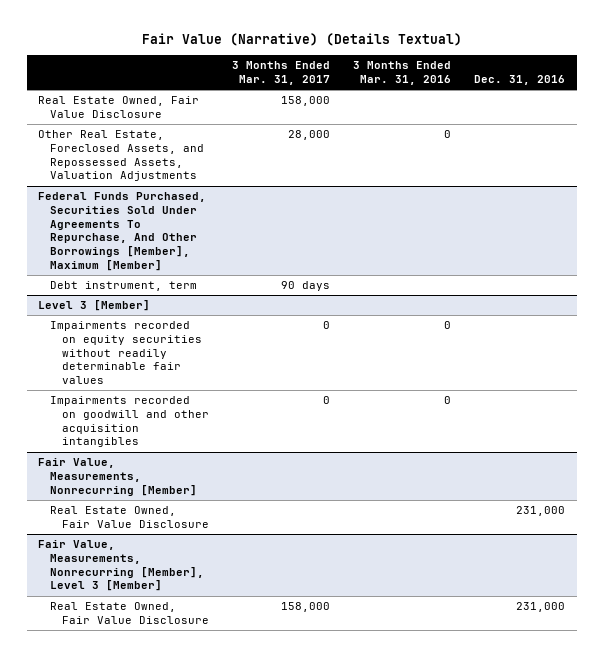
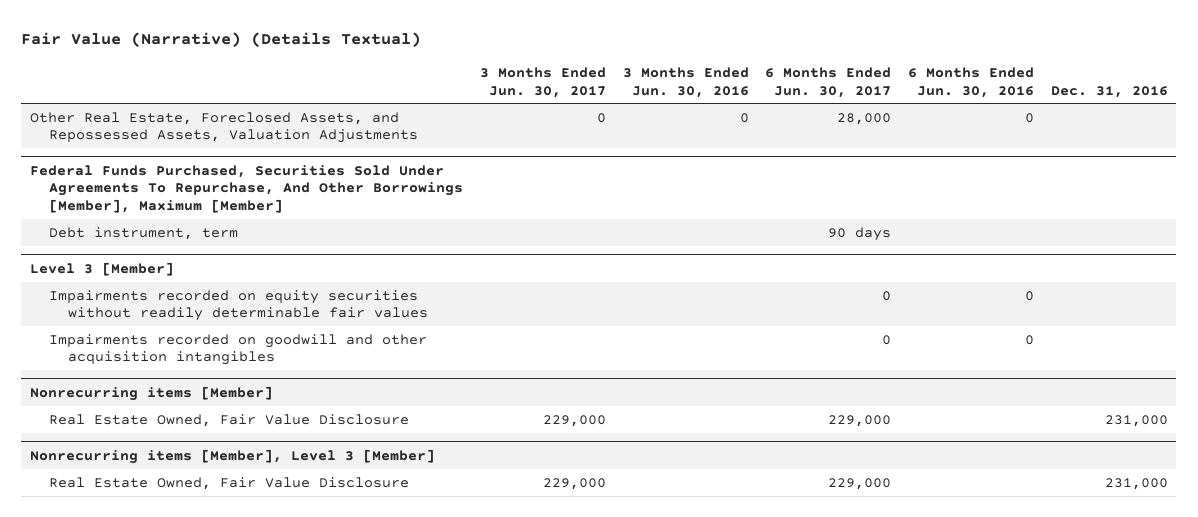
[232,61,331,85] 3 Months Ended Mar. 31, 2017 -> none
[353,61,452,85] 3 Months Ended Mar. 31, 2016 -> none
none -> [479,66,606,98] 3 Months Ended Jun. 30, 2017
none -> [622,66,749,98] 3 Months Ended Jun. 30, 2016
none -> [765,66,892,98] 6 Months Ended Jun. 30, 2017
none -> [908,66,1035,98] 6 Months Ended Jun. 30, 2016
[38,96,200,118] Real Estate Owned, Fair Value Disclosure -> none
[38,458,198,496] Fair Value, Measurements, Nonrecurring [Member] -> [29,385,273,401] Nonrecurring items [Member]
[38,540,205,592] Fair Value, Measurements, Nonrecurring [Member], Level 3 [Member] -> [29,448,435,464] Nonrecurring items [Member], Level 3 [Member]

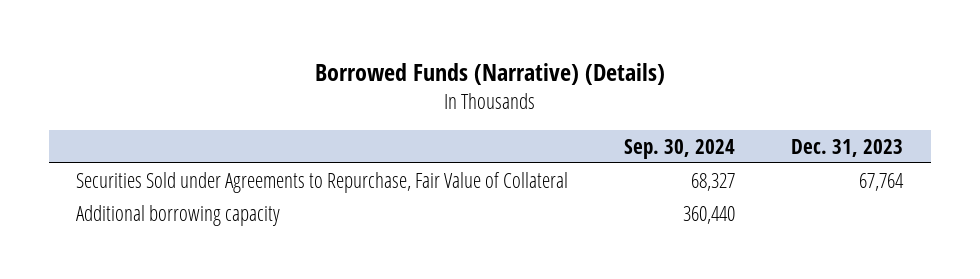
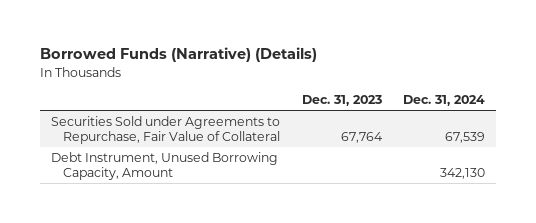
[624,138,736,159] Sep. 30, 2024 -> none
none -> [403,95,486,107] Dec. 31, 2024
[76,204,281,226] Additional borrowing capacity -> [50,151,278,180] Debt Instrument, Unused Borrowing Capacity, Amount

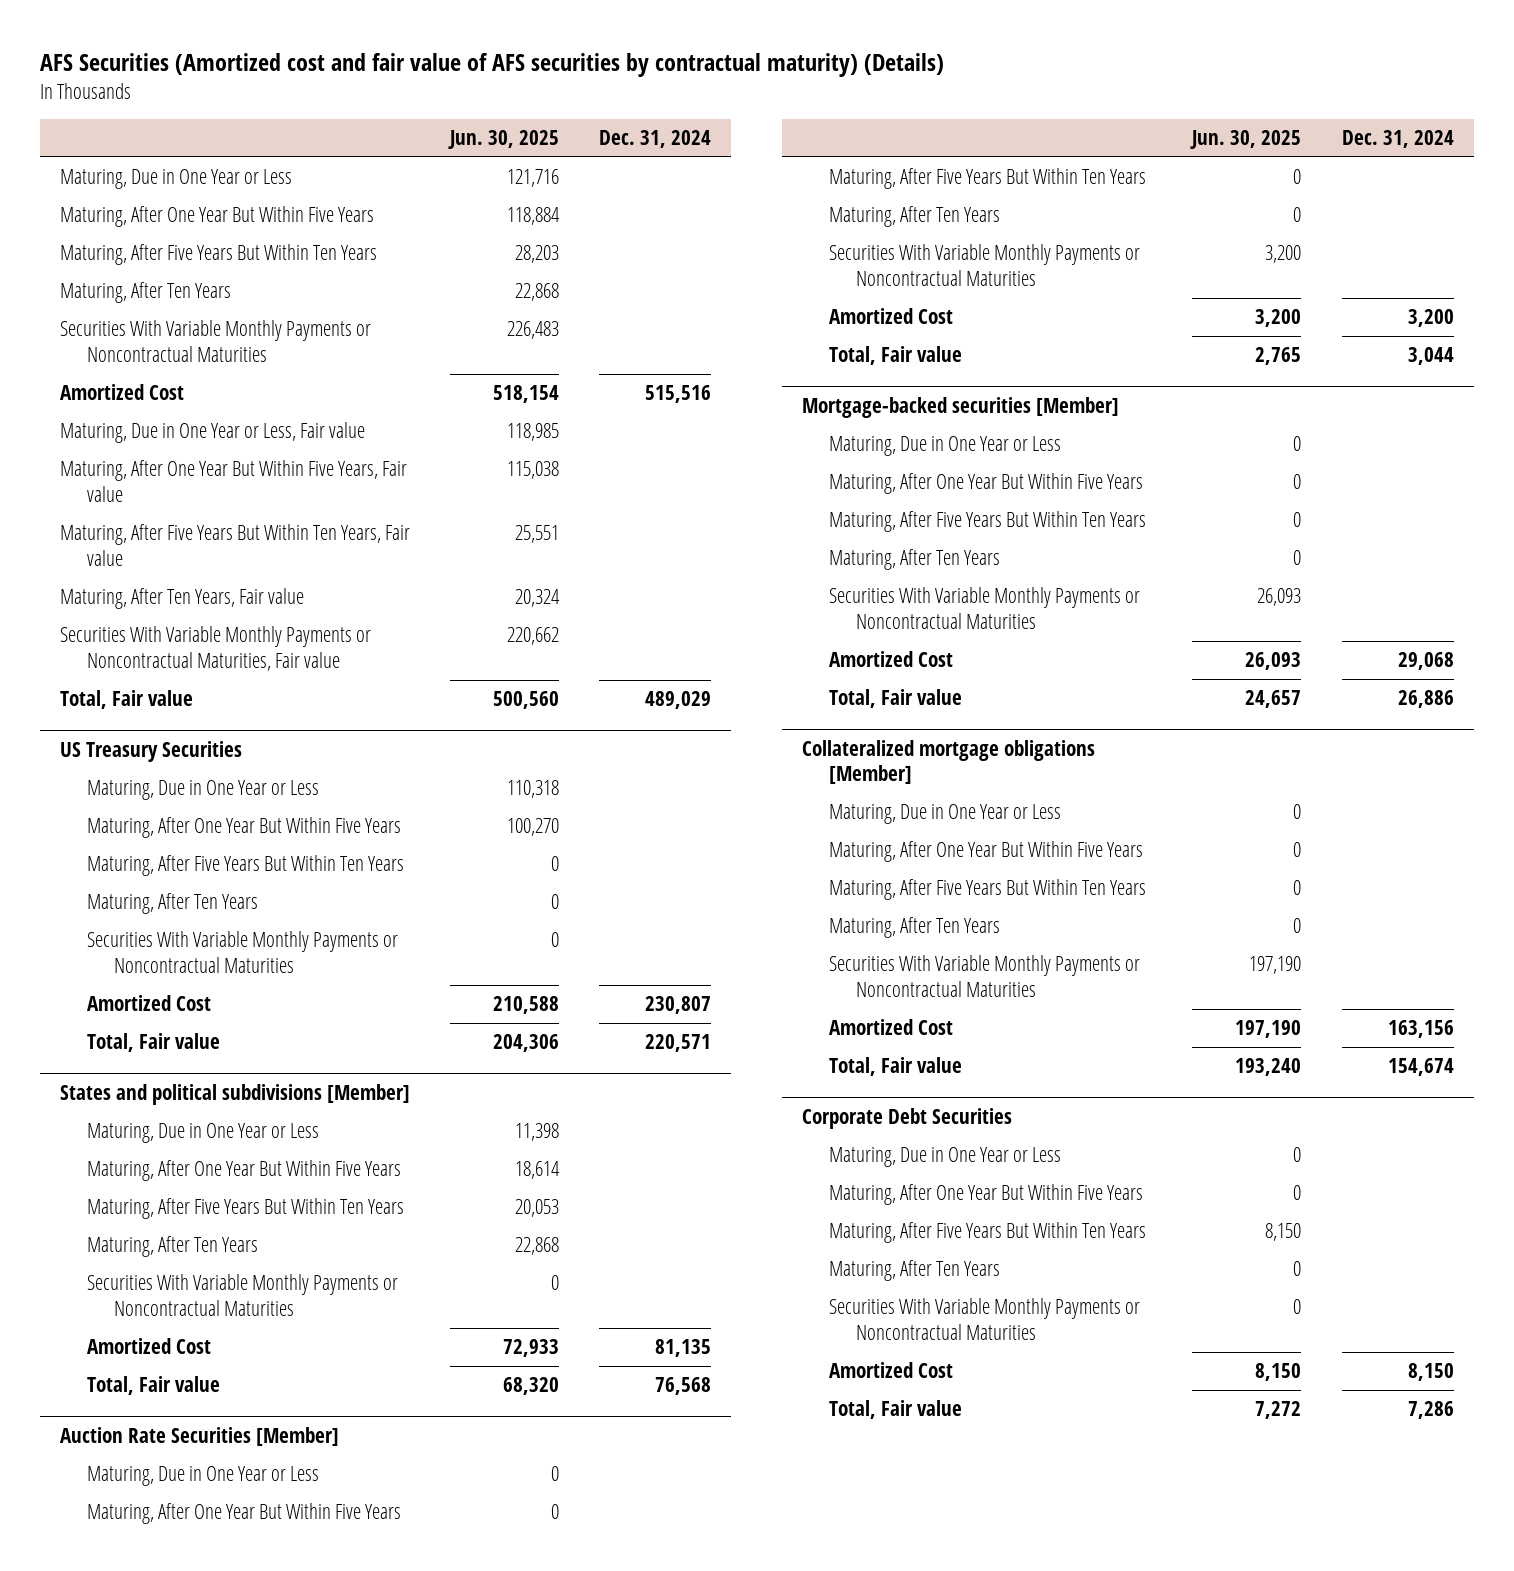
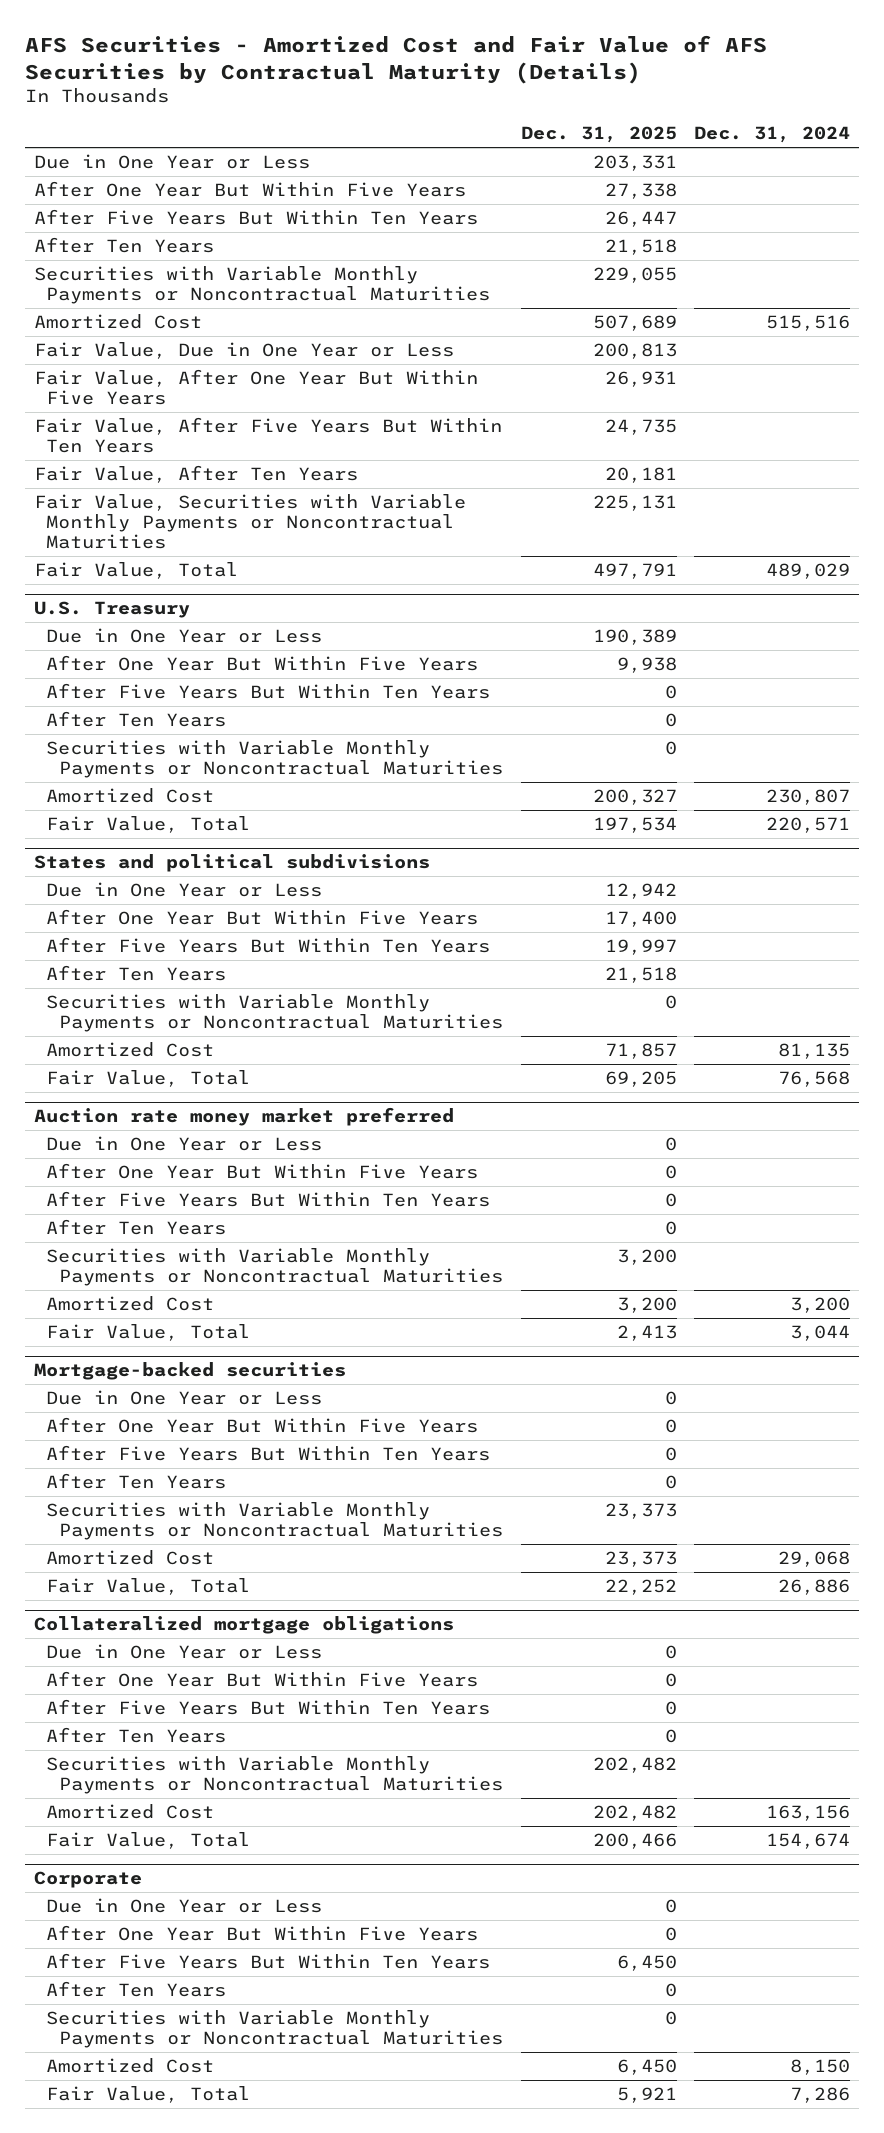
[39,53,944,78] AFS Securities (Amortized cost and fair value of AFS securities by contractual maturity) (Details) -> [24,34,767,84] AFS Securities - Amortized Cost and Fair Value of AFS Securities by Contractual Maturity (Details)
[448,130,560,150] Jun. 30, 2025 -> none
none -> [520,126,677,144] Dec. 31, 2025
[59,169,292,190] Maturing, Due in One Year or Less -> [33,154,310,170] Due in One Year or Less
[59,206,374,228] Maturing, After One Year But Within Five Years -> [33,181,466,198] After One Year But Within Five Years
[59,244,377,266] Maturing, After Five Years But Within Ten Years -> [33,209,478,226] After Five Years But Within Ten Years
[59,282,231,304] Maturing, After Ten Years -> [33,237,214,254] After Ten Years
[59,320,371,362] Securities With Variable Monthly Payments or Noncontractual Maturities -> [33,266,491,305] Securities with Variable Monthly Payments or Noncontractual Maturities
[59,422,365,444] Maturing, Due in One Year or Less, Fair value -> [33,342,454,360] Fair Value, Due in One Year or Less
[59,460,407,502] Maturing, After One Year But Within Five Years, Fair value -> [33,369,478,406] Fair Value, After One Year But Within Five Years
[59,524,410,566] Maturing, After Five Years But Within Ten Years, Fair value -> [33,417,502,454] Fair Value, After Five Years But Within Ten Years
[59,588,304,610] Maturing, After Ten Years, Fair value -> [33,465,358,484] Fair Value, After Ten Years
[59,626,371,671] Securities With Variable Monthly Payments or Noncontractual Maturities, Fair value -> [33,494,466,550] Fair Value, Securities with Variable Monthly Payments or Noncontractual Maturities
[59,690,193,710] Total, Fair value -> [33,562,238,580] Fair Value, Total
[59,740,242,762] US Treasury Securities -> [33,601,190,619] U.S. Treasury
[86,780,319,801] Maturing, Due in One Year or Less -> [46,628,323,644] Due in One Year or Less
[86,817,401,839] Maturing, After One Year But Within Five Years -> [46,655,479,672] After One Year But Within Five Years
[86,855,404,877] Maturing, After Five Years But Within Ten Years -> [46,683,491,700] After Five Years But Within Ten Years
[86,893,258,915] Maturing, After Ten Years -> [46,711,227,728] After Ten Years
[86,931,398,973] Securities With Variable Monthly Payments or Noncontractual Maturities -> [46,740,504,779] Securities with Variable Monthly Payments or Noncontractual Maturities
[86,1033,220,1053] Total, Fair value -> [46,816,251,834] Fair Value, Total
[59,1083,410,1105] States and political subdivisions [Member] -> [33,854,430,873] States and political subdivisions
[86,1123,319,1144] Maturing, Due in One Year or Less -> [46,882,323,898] Due in One Year or Less
[86,1160,401,1182] Maturing, After One Year But Within Five Years -> [46,909,479,926] After One Year But Within Five Years
[86,1198,404,1220] Maturing, After Five Years But Within Ten Years -> [46,937,491,954] After Five Years But Within Ten Years
[86,1236,258,1258] Maturing, After Ten Years -> [46,965,227,982] After Ten Years
[86,1274,398,1316] Securities With Variable Monthly Payments or Noncontractual Maturities -> [46,994,504,1033] Securities with Variable Monthly Payments or Noncontractual Maturities
[86,1376,220,1396] Total, Fair value -> [46,1070,251,1088] Fair Value, Total
[59,1426,339,1446] Auction Rate Securities [Member] -> [33,1107,454,1127] Auction rate money market preferred
[86,1466,319,1487] Maturing, Due in One Year or Less -> [46,1136,323,1152] Due in One Year or Less
[86,1503,401,1525] Maturing, After One Year But Within Five Years -> [46,1163,479,1180] After One Year But Within Five Years
[829,168,1147,190] Maturing, After Five Years But Within Ten Years -> [46,1191,491,1208] After Five Years But Within Ten Years
[829,206,1001,228] Maturing, After Ten Years -> [46,1219,227,1236] After Ten Years
[829,244,1141,286] Securities With Variable Monthly Payments or Noncontractual Maturities -> [46,1248,504,1287] Securities with Variable Monthly Payments or Noncontractual Maturities
[829,346,963,366] Total, Fair value -> [46,1324,251,1342] Fair Value, Total
[802,396,1120,418] Mortgage-backed securities [Member] -> [33,1362,346,1381] Mortgage-backed securities
[829,436,1062,457] Maturing, Due in One Year or Less -> [46,1390,323,1406] Due in One Year or Less
[829,473,1144,495] Maturing, After One Year But Within Five Years -> [46,1417,479,1434] After One Year But Within Five Years
[829,511,1147,533] Maturing, After Five Years But Within Ten Years -> [46,1445,491,1462] After Five Years But Within Ten Years
[829,549,1001,571] Maturing, After Ten Years -> [46,1473,227,1490] After Ten Years
[829,587,1141,629] Securities With Variable Monthly Payments or Noncontractual Maturities -> [46,1502,504,1541] Securities with Variable Monthly Payments or Noncontractual Maturities
[829,689,963,709] Total, Fair value -> [46,1578,251,1596] Fair Value, Total
[802,739,1096,785] Collateralized mortgage obligations [Member] -> [33,1616,454,1635] Collateralized mortgage obligations
[829,804,1062,825] Maturing, Due in One Year or Less -> [46,1644,323,1660] Due in One Year or Less
[829,841,1144,863] Maturing, After One Year But Within Five Years -> [46,1671,479,1688] After One Year But Within Five Years
[829,879,1147,901] Maturing, After Five Years But Within Ten Years -> [46,1699,491,1716] After Five Years But Within Ten Years
[829,917,1001,939] Maturing, After Ten Years -> [46,1727,227,1744] After Ten Years
[829,955,1141,997] Securities With Variable Monthly Payments or Noncontractual Maturities -> [46,1756,504,1795] Securities with Variable Monthly Payments or Noncontractual Maturities
[829,1057,963,1077] Total, Fair value -> [46,1832,251,1850] Fair Value, Total
[802,1107,1013,1129] Corporate Debt Securities -> [33,1871,142,1889] Corporate
[829,1147,1062,1168] Maturing, Due in One Year or Less -> [46,1898,323,1914] Due in One Year or Less
[829,1184,1144,1206] Maturing, After One Year But Within Five Years -> [46,1925,479,1942] After One Year But Within Five Years
[829,1222,1147,1244] Maturing, After Five Years But Within Ten Years -> [46,1953,491,1970] After Five Years But Within Ten Years
[829,1260,1001,1282] Maturing, After Ten Years -> [46,1981,227,1998] After Ten Years
[829,1298,1141,1340] Securities With Variable Monthly Payments or Noncontractual Maturities -> [46,2010,504,2049] Securities with Variable Monthly Payments or Noncontractual Maturities
[829,1400,963,1420] Total, Fair value -> [46,2086,251,2104] Fair Value, Total

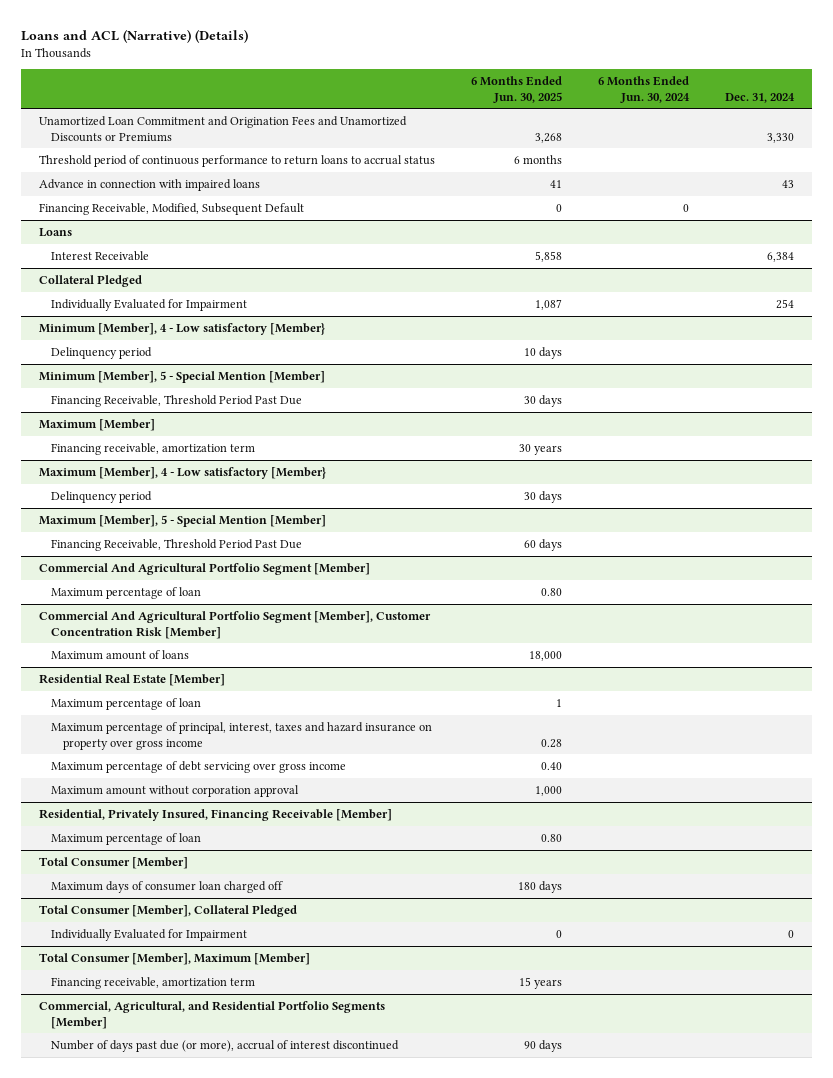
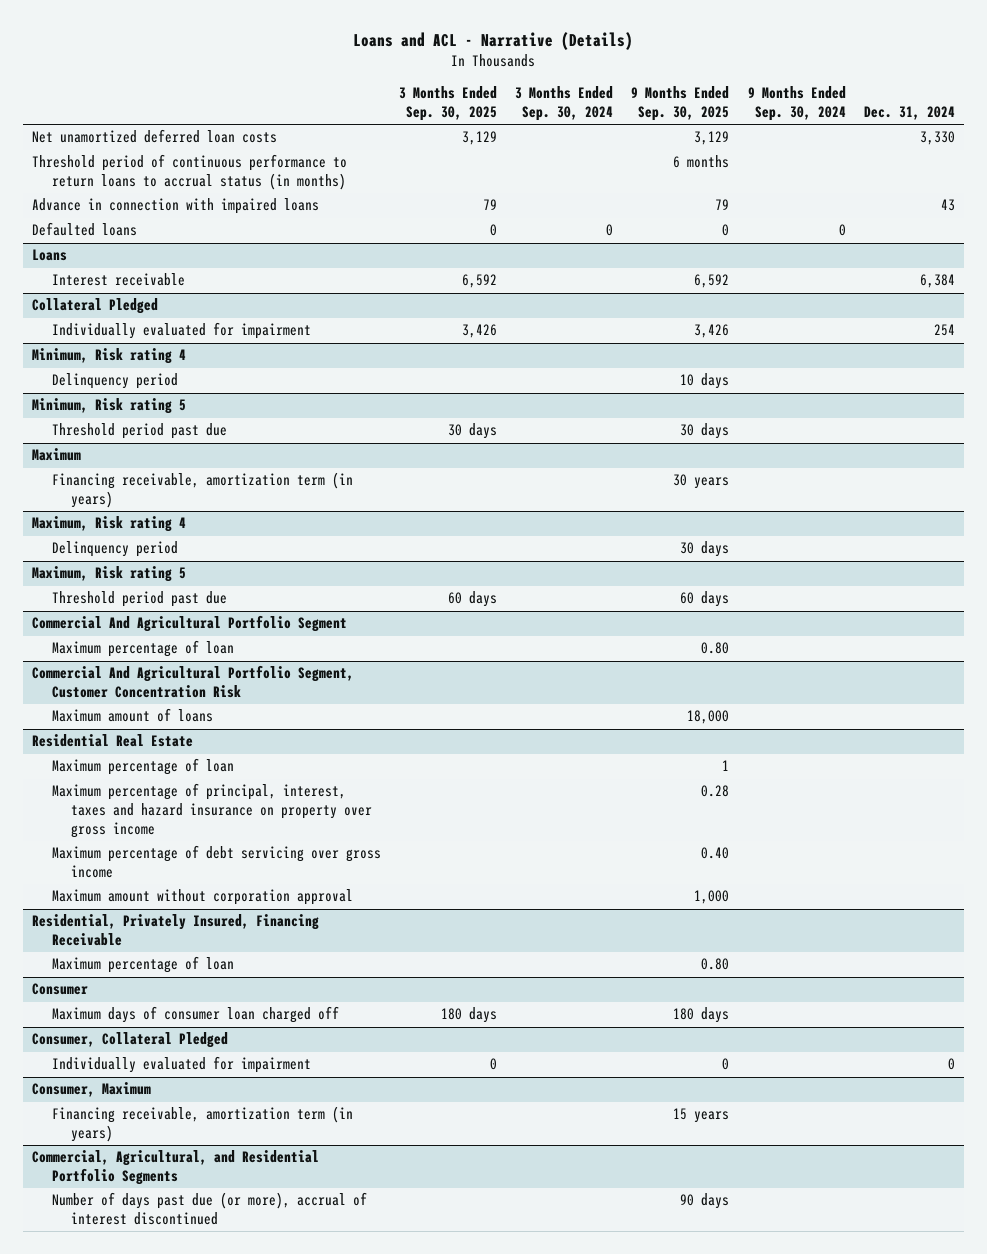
[20,29,248,44] Loans and ACL (Narrative) (Details) -> [353,31,634,50] Loans and ACL - Narrative (Details)
[470,75,562,103] 6 Months Ended Jun. 30, 2025 -> none
[597,75,690,103] 6 Months Ended Jun. 30, 2024 -> none
none -> [398,86,497,122] 3 Months Ended Sep. 30, 2025
none -> [515,86,614,122] 3 Months Ended Sep. 30, 2024
none -> [631,86,730,122] 9 Months Ended Sep. 30, 2025
none -> [747,86,846,122] 9 Months Ended Sep. 30, 2024
[38,115,407,142] Unamortized Loan Commitment and Origination Fees and Unamortized Discounts or Premiums -> [32,129,278,144] Net unamortized deferred loan costs
[38,154,435,167] Threshold period of continuous performance to return loans to accrual status -> [32,154,348,191] Threshold period of continuous performance to return loans to accrual status (in months)
[38,202,304,215] Financing Receivable, Modified, Subsequent Default -> [32,222,138,237] Defaulted loans
[50,250,149,261] Interest Receivable -> [51,273,185,287] Interest receivable
[38,322,325,335] Minimum [Member], 4 - Low satisfactory [Member} -> none
[50,346,152,359] Delinquency period -> none
[38,370,325,383] Minimum [Member], 5 - Special Mention [Member] -> none
[50,394,302,407] Financing Receivable, Threshold Period Past Due -> none
[38,466,326,479] Maximum [Member], 4 - Low satisfactory [Member} -> none
[50,490,152,503] Delinquency period -> none
[38,514,326,527] Maximum [Member], 5 - Special Mention [Member] -> none
[50,538,302,551] Financing Receivable, Threshold Period Past Due -> none
[50,298,247,311] Individually Evaluated for Impairment -> [51,322,311,340] Individually evaluated for impairment
none -> [32,348,187,365] Minimum, Risk rating 4
none -> [51,373,178,390] Delinquency period
none -> [32,398,187,415] Minimum, Risk rating 5
none -> [51,423,227,440] Threshold period past due
[38,418,155,431] Maximum [Member] -> [32,448,82,462] Maximum
[50,442,255,455] Financing receivable, amortization term -> [51,472,353,509] Financing receivable, amortization term (in years)
none -> [32,516,187,533] Maximum, Risk rating 4
none -> [51,541,178,558] Delinquency period
none -> [32,566,187,583] Maximum, Risk rating 5
none -> [51,591,227,608] Threshold period past due
[38,562,370,575] Commercial And Agricultural Portfolio Segment [Member] -> [32,615,348,633] Commercial And Agricultural Portfolio Segment
[38,610,431,639] Commercial And Agricultural Portfolio Segment [Member], Customer Concentration Risk [Member] -> [32,665,355,699] Commercial And Agricultural Portfolio Segment, Customer Concentration Risk
[38,673,225,686] Residential Real Estate [Member] -> [32,734,194,748] Residential Real Estate
[38,808,392,821] Residential, Privately Insured, Financing Receivable [Member] -> [32,914,320,947] Residential, Privately Insured, Financing Receivable
[38,856,188,869] Total Consumer [Member] -> [32,983,89,996] Consumer
[38,904,297,917] Total Consumer [Member], Collateral Pledged -> [32,1032,229,1049] Consumer, Collateral Pledged
[50,928,247,941] Individually Evaluated for Impairment -> [51,1056,311,1074] Individually evaluated for impairment
[38,952,310,965] Total Consumer [Member], Maximum [Member] -> [32,1082,152,1098] Consumer, Maximum
[50,976,255,989] Financing receivable, amortization term -> [51,1106,353,1143] Financing receivable, amortization term (in years)
[38,1000,385,1029] Commercial, Agricultural, and Residential Portfolio Segments [Member] -> [32,1150,320,1186] Commercial, Agricultural, and Residential Portfolio Segments

